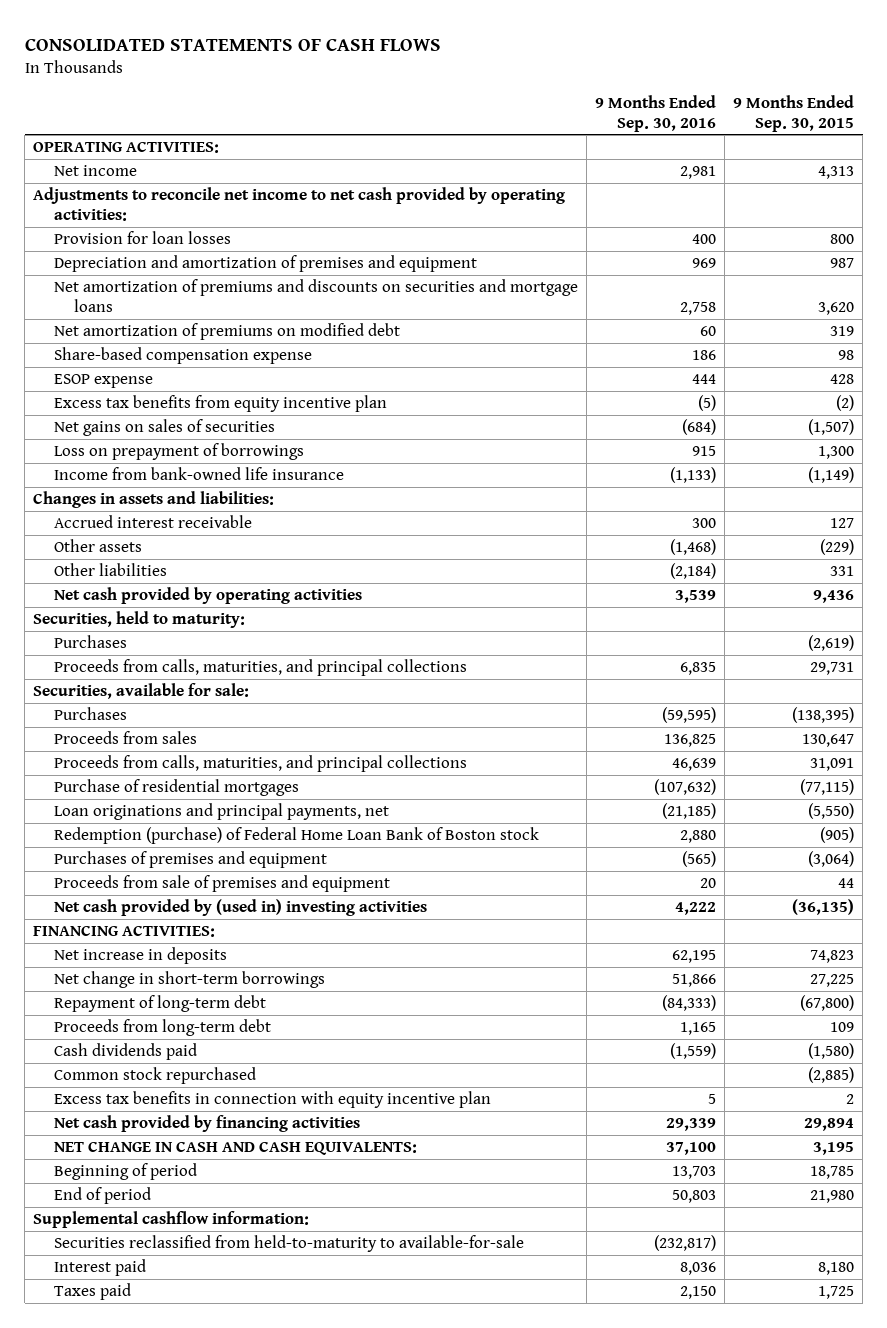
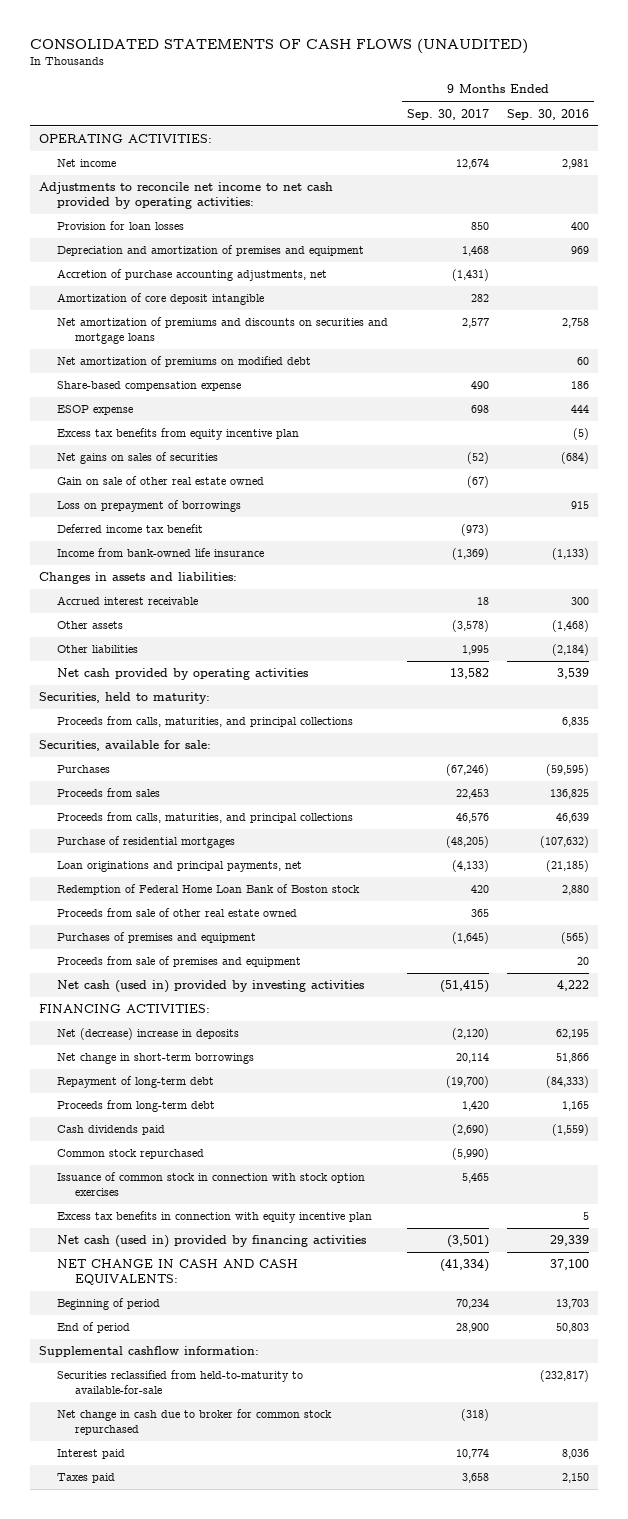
[24,37,441,51] CONSOLIDATED STATEMENTS OF CASH FLOWS -> [30,38,529,54] CONSOLIDATED STATEMENTS OF CASH FLOWS (UNAUDITED)
[733,94,855,132] 9 Months Ended Sep. 30, 2015 -> none
none -> [406,108,489,120] Sep. 30, 2017
none -> [57,269,328,282] Accretion of purchase accounting adjustments, net
none -> [57,293,265,306] Amortization of core deposit intangible
none -> [57,476,265,486] Gain on sale of other real estate owned
none -> [57,524,204,534] Deferred income tax benefit
[53,635,127,649] Purchases -> none
[53,827,539,845] Redemption (purchase) of Federal Home Loan Bank of Boston stock -> [57,884,361,896] Redemption of Federal Home Loan Bank of Boston stock
none -> [57,908,298,918] Proceeds from sale of other real estate owned
[53,899,427,917] Net cash provided by (used in) investing activities -> [57,980,365,994] Net cash (used in) provided by investing activities
[53,947,227,965] Net increase in deposits -> [57,1028,240,1041] Net (decrease) increase in deposits
none -> [57,1172,366,1197] Issuance of common stock in connection with stock option exercises
[53,1115,360,1133] Net cash provided by financing activities -> [57,1235,367,1249] Net cash (used in) provided by financing activities
none -> [57,1409,333,1436] Net change in cash due to broker for common stock repurchased

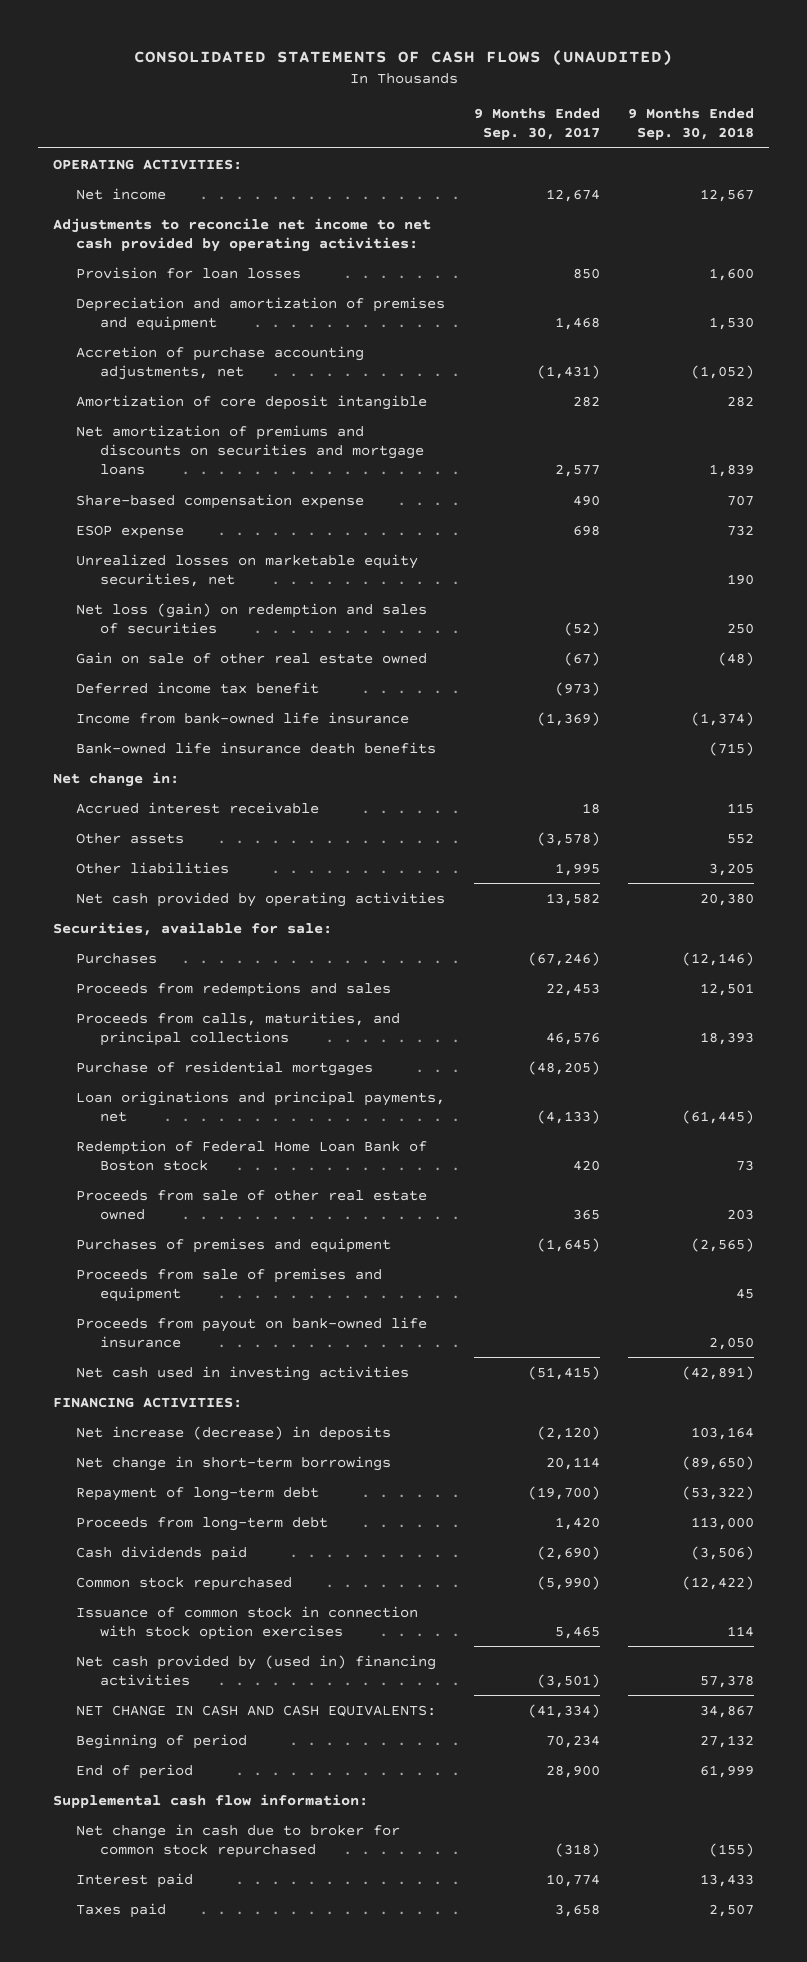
[507,108,590,120] Sep. 30, 2016 -> none
none -> [628,108,755,141] 9 Months Ended Sep. 30, 2018
[57,356,312,368] Net amortization of premiums on modified debt -> none
[57,428,300,441] Excess tax benefits from equity incentive plan -> none
none -> [76,553,419,587] Unrealized losses on marketable equity securities, net
[57,452,219,465] Net gains on sales of securities -> [76,602,428,634] Net loss (gain) on redemption and sales of securities
[57,500,242,513] Loss on prepayment of borrowings -> none
none -> [76,741,437,754] Bank-owned life insurance death benefits
[39,572,238,585] Changes in assets and liabilities: -> [52,771,179,787] Net change in:
[39,692,211,705] Securities, held to maturity: -> none
[57,716,354,728] Proceeds from calls, maturities, and principal collections -> none
[57,788,161,798] Proceeds from sales -> [76,981,392,997] Proceeds from redemptions and sales
none -> [76,1316,428,1348] Proceeds from payout on bank-owned life insurance
[57,980,365,994] Net cash (used in) provided by investing activities -> [76,1365,410,1381] Net cash used in investing activities
[57,1028,240,1041] Net (decrease) increase in deposits -> [76,1425,392,1441] Net increase (decrease) in deposits
[57,1211,373,1224] Excess tax benefits in connection with equity incentive plan -> none
[57,1235,367,1249] Net cash (used in) provided by financing activities -> [76,1654,437,1686] Net cash provided by (used in) financing activities
[39,1346,260,1358] Supplemental cashflow information: -> none
[57,1370,304,1395] Securities reclassified from held-to-maturity to available-for-sale -> none
none -> [52,1793,368,1808] Supplemental cash flow information:

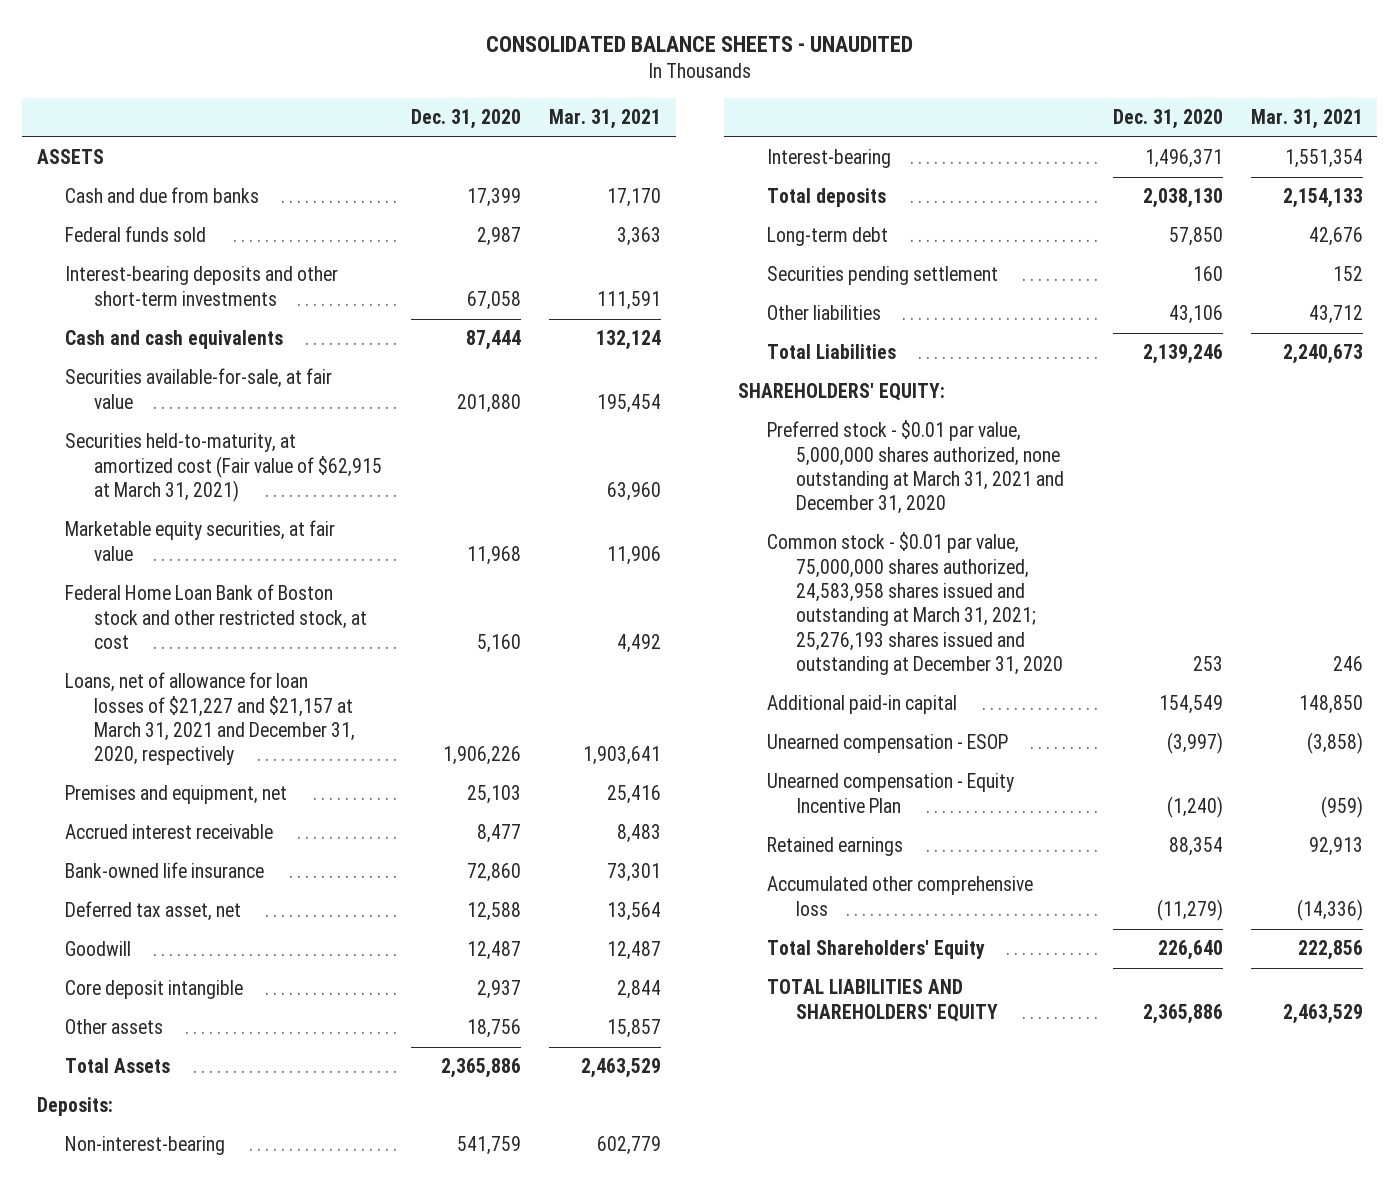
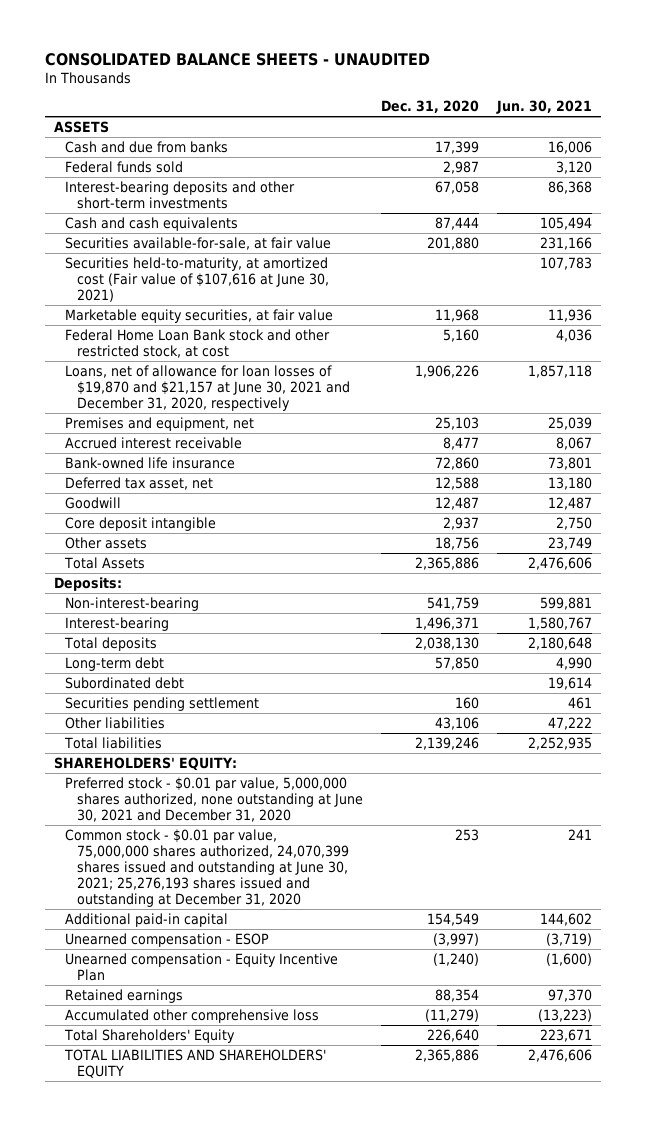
[549,109,662,130] Mar. 31, 2021 -> none
none -> [495,100,592,115] Jun. 30, 2021
[65,433,383,503] Securities held-to-maturity, at amortized cost (Fair value of $62,915 at March 31, 2021) -> [65,256,329,302] Securities held-to-maturity, at amortized cost (Fair value of $107,616 at June 30, 2021)
[65,584,368,650] Federal Home Loan Bank of Boston stock and other restricted stock, at cost -> [65,328,331,358] Federal Home Loan Bank stock and other restricted stock, at cost
[65,672,356,766] Loans, net of allowance for loan losses of $21,227 and $21,157 at March 31, 2021 and December 31, 2020, respectively -> [65,364,350,411] Loans, net of allowance for loan losses of $19,870 and $21,157 at June 30, 2021 and December 31, 2020, respectively
none -> [65,676,185,689] Subordinated debt
[767,344,897,360] Total Liabilities -> [64,736,163,749] Total liabilities
[767,420,1065,515] Preferred stock - $0.01 par value, 5,000,000 shares authorized, none outstanding at March 31, 2021 and December 31, 2020 -> [65,776,363,822] Preferred stock - $0.01 par value, 5,000,000 shares authorized, none outstanding at June 30, 2021 and December 31, 2020
[767,532,1064,676] Common stock - $0.01 par value, 75,000,000 shares authorized, 24,583,958 shares issued and outstanding at March 31, 2021; 25,276,193 shares issued and outstanding at December 31, 2020 -> [65,828,349,908] Common stock - $0.01 par value, 75,000,000 shares authorized, 24,070,399 shares issued and outstanding at June 30, 2021; 25,276,193 shares issued and outstanding at December 31, 2020

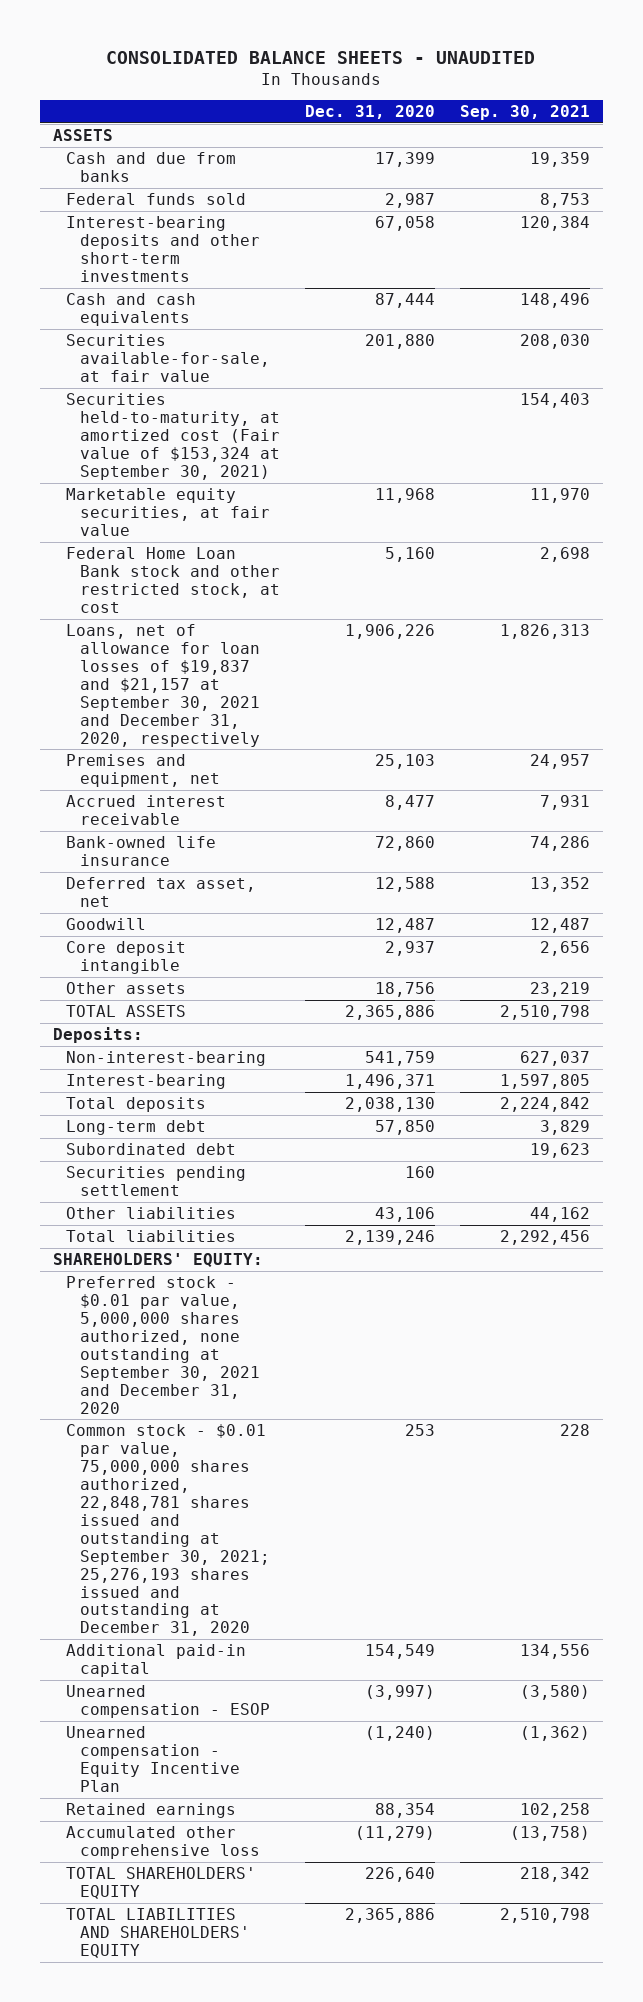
[495,100,592,115] Jun. 30, 2021 -> none
none -> [460,105,591,121] Sep. 30, 2021
[65,256,329,302] Securities held-to-maturity, at amortized cost (Fair value of $107,616 at June 30, 2021) -> [66,392,281,480] Securities held-to-maturity, at amortized cost (Fair value of $153,324 at September 30, 2021)
[65,364,350,411] Loans, net of allowance for loan losses of $19,870 and $21,157 at June 30, 2021 and December 31, 2020, respectively -> [66,623,261,747] Loans, net of allowance for loan losses of $19,837 and $21,157 at September 30, 2021 and December 31, 2020, respectively
[64,556,146,569] Total Assets -> [66,1004,187,1017] TOTAL ASSETS
[65,776,363,822] Preferred stock - $0.01 par value, 5,000,000 shares authorized, none outstanding at June 30, 2021 and December 31, 2020 -> [66,1275,261,1414] Preferred stock - $0.01 par value, 5,000,000 shares authorized, none outstanding at September 30, 2021 and December 31, 2020
[65,828,349,908] Common stock - $0.01 par value, 75,000,000 shares authorized, 24,070,399 shares issued and outstanding at June 30, 2021; 25,276,193 shares issued and outstanding at December 31, 2020 -> [66,1423,271,1637] Common stock - $0.01 par value, 75,000,000 shares authorized, 22,848,781 shares issued and outstanding at September 30, 2021; 25,276,193 shares issued and outstanding at December 31, 2020
[64,1028,236,1043] Total Shareholders' Equity -> [66,1866,257,1899] TOTAL SHAREHOLDERS' EQUITY

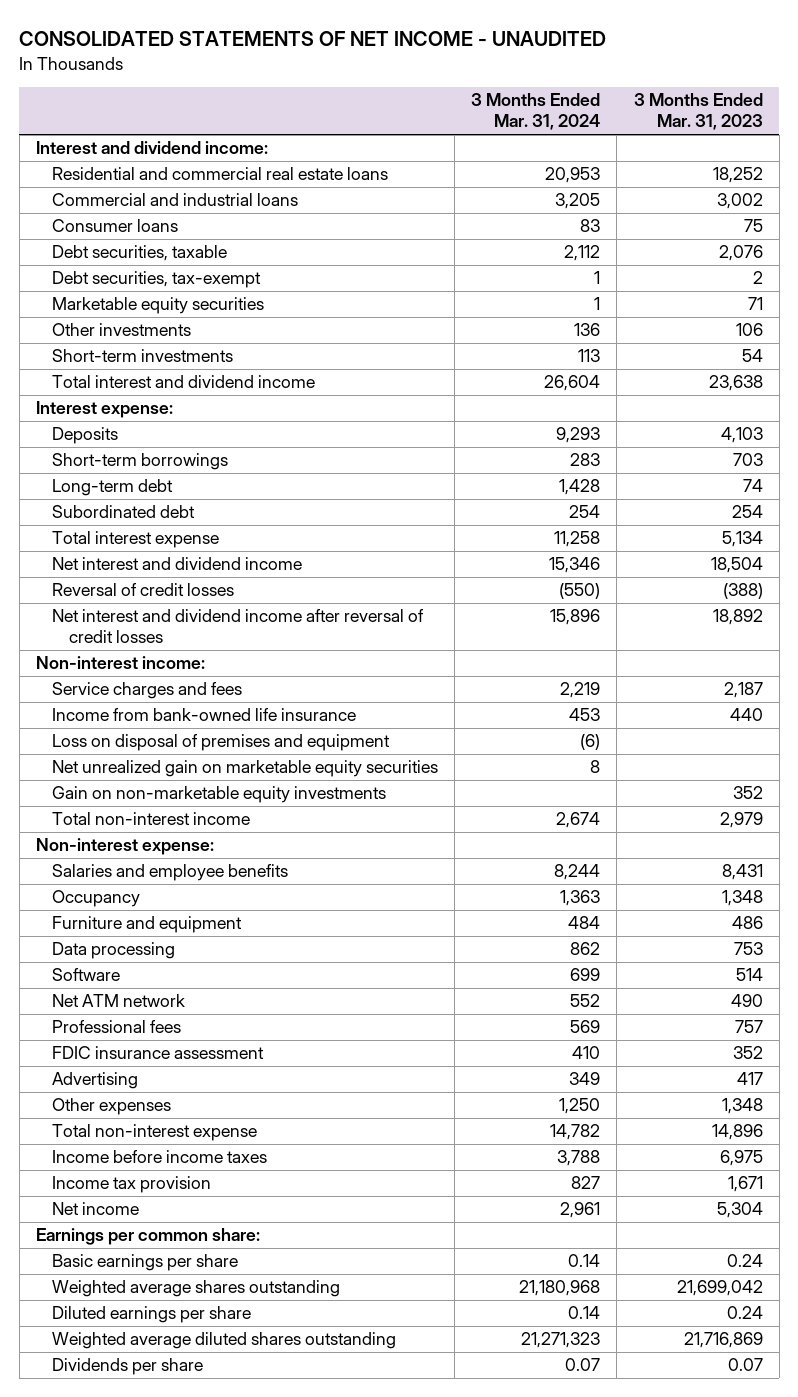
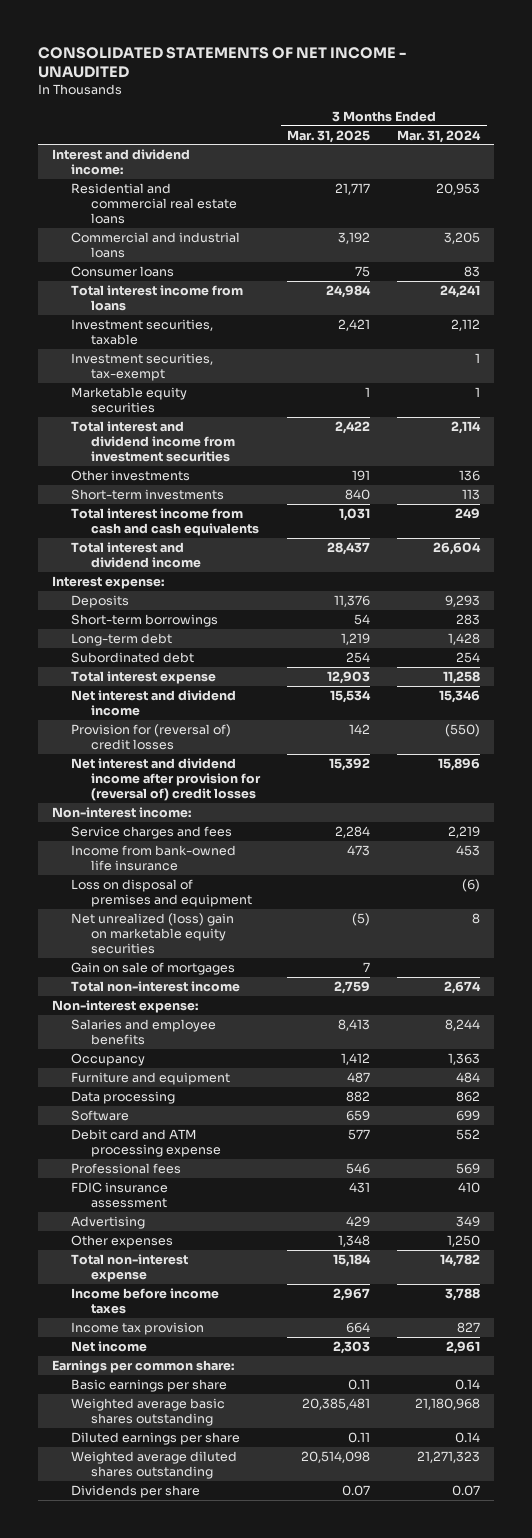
[633,93,763,131] 3 Months Ended Mar. 31, 2023 -> none
none -> [287,129,371,143] Mar. 31, 2025
none -> [71,284,244,312] Total interest income from loans
[52,245,228,262] Debt securities, taxable -> [71,318,214,346] Investment securities, taxable
[52,271,262,289] Debt securities, tax-exempt -> [71,352,214,382] Investment securities, tax-exempt
none -> [71,420,236,463] Total interest and dividend income from investment securities
none -> [71,507,260,537] Total interest income from cash and cash equivalents
[52,583,235,597] Reversal of credit losses -> [71,723,232,751] Provision for (reversal of) credit losses
[52,609,425,644] Net interest and dividend income after reversal of credit losses -> [71,757,262,802] Net interest and dividend income after provision for (reversal of) credit losses
[52,786,387,804] Gain on non-marketable equity investments -> none
[52,760,439,778] Net unrealized gain on marketable equity securities -> [71,912,235,955] Net unrealized (loss) gain on marketable equity securities
none -> [71,961,236,975] Gain on sale of mortgages
[52,994,186,1008] Net ATM network -> [71,1128,222,1158] Debit card and ATM processing expense
[52,1280,341,1298] Weighted average shares outstanding -> [71,1397,226,1427] Weighted average basic shares outstanding

